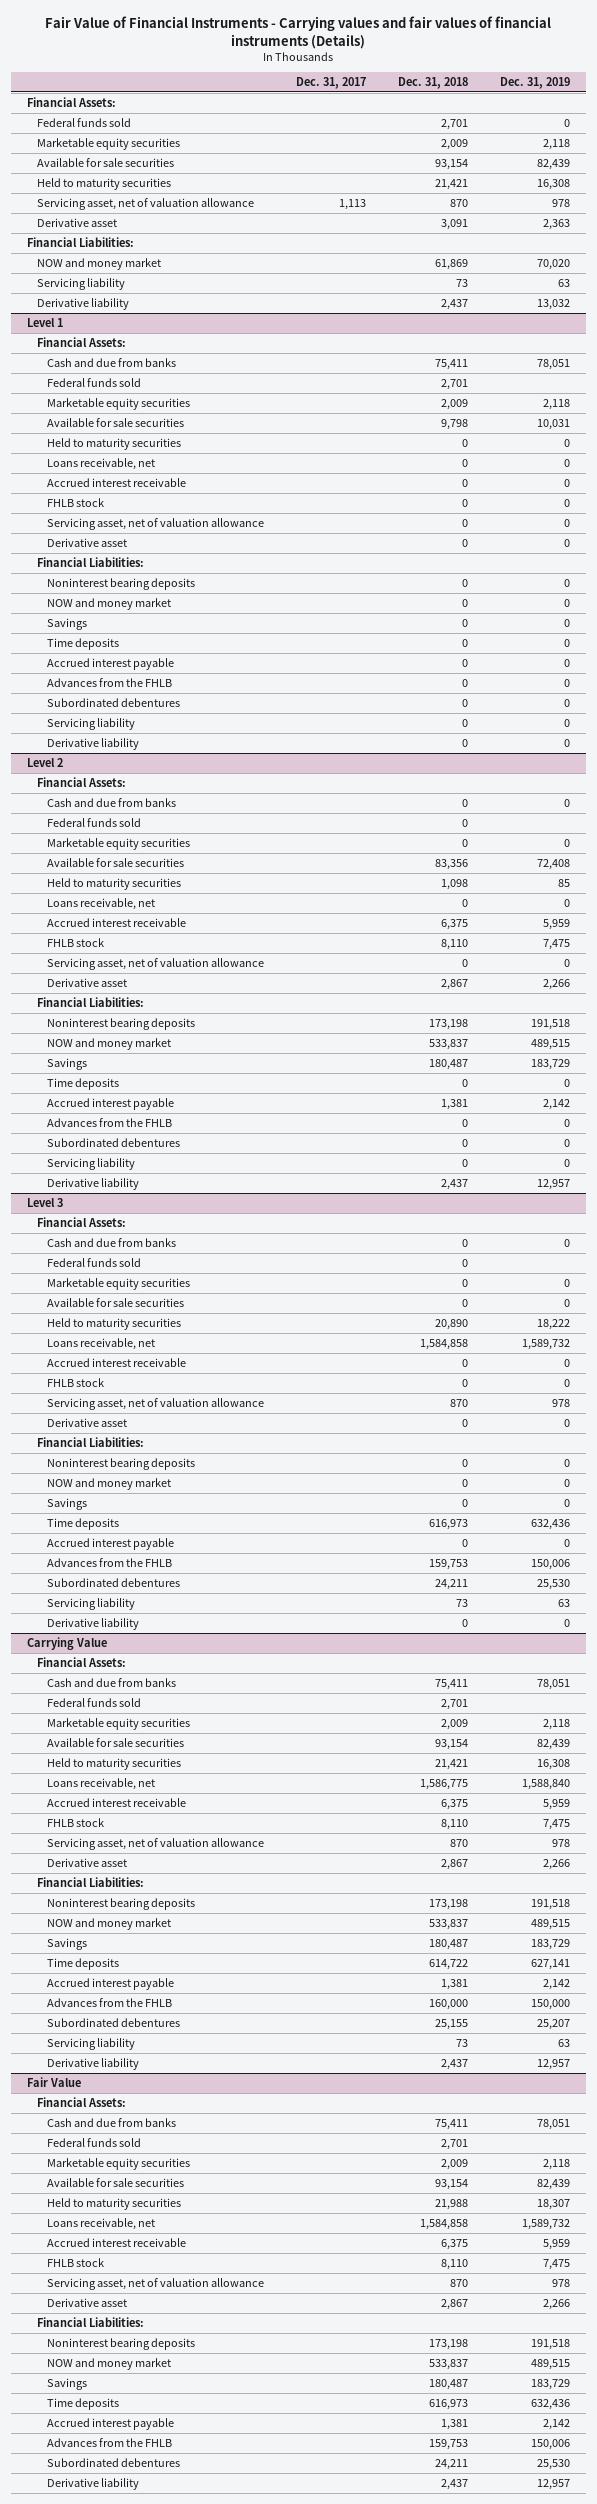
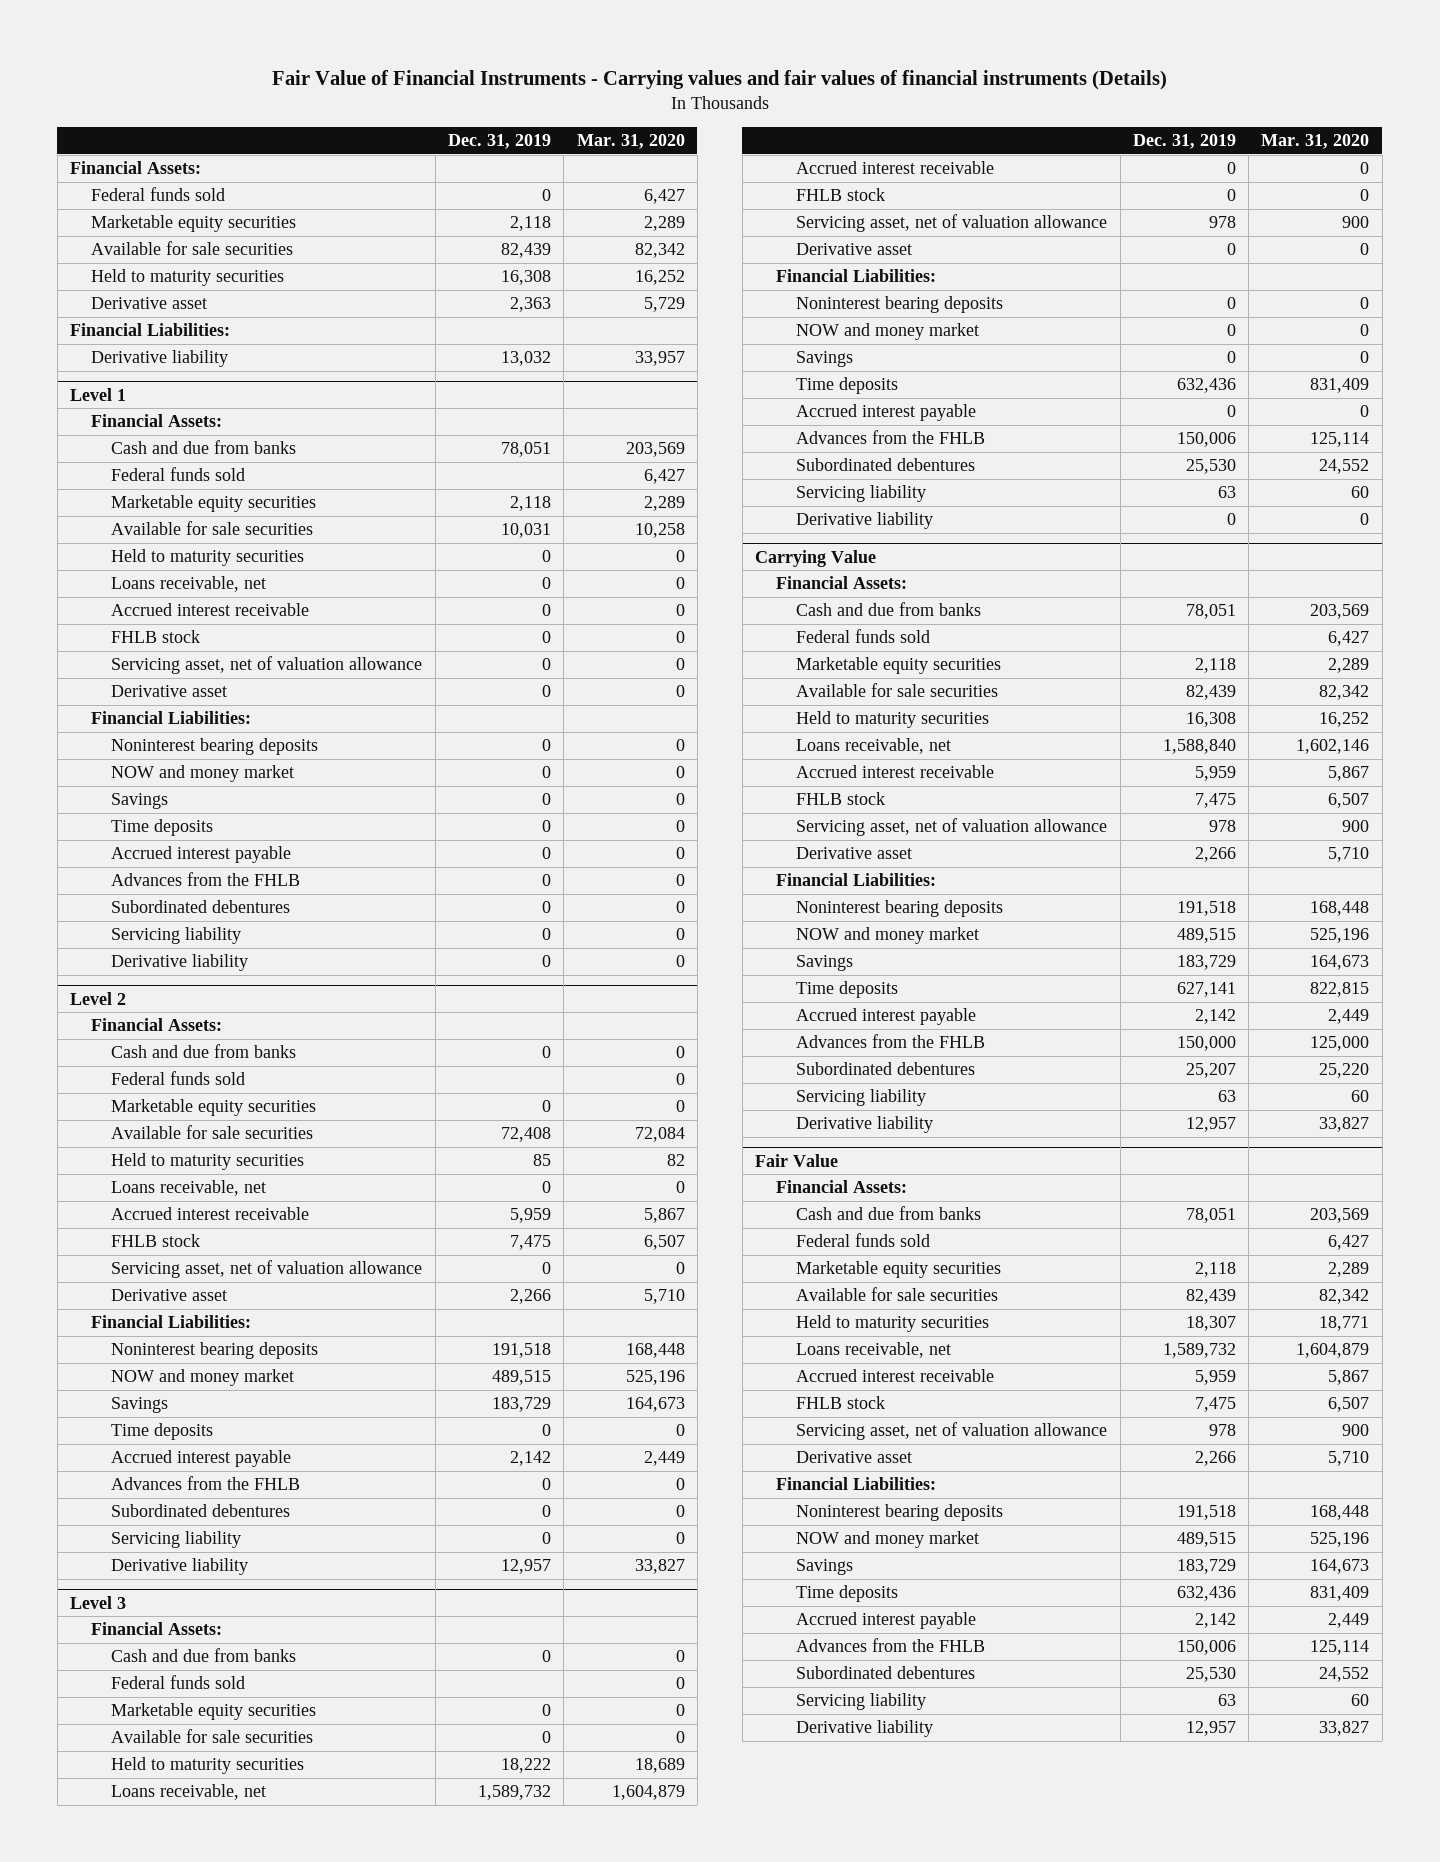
[296,76,367,89] Dec. 31, 2017 -> none
[397,76,468,89] Dec. 31, 2018 -> none
none -> [576,134,685,150] Mar. 31, 2020
[37,198,255,211] Servicing asset, net of valuation allowance -> none
[37,258,162,271] NOW and money market -> none
[37,278,126,291] Servicing liability -> none
none -> [796,1693,927,1711] Servicing liability

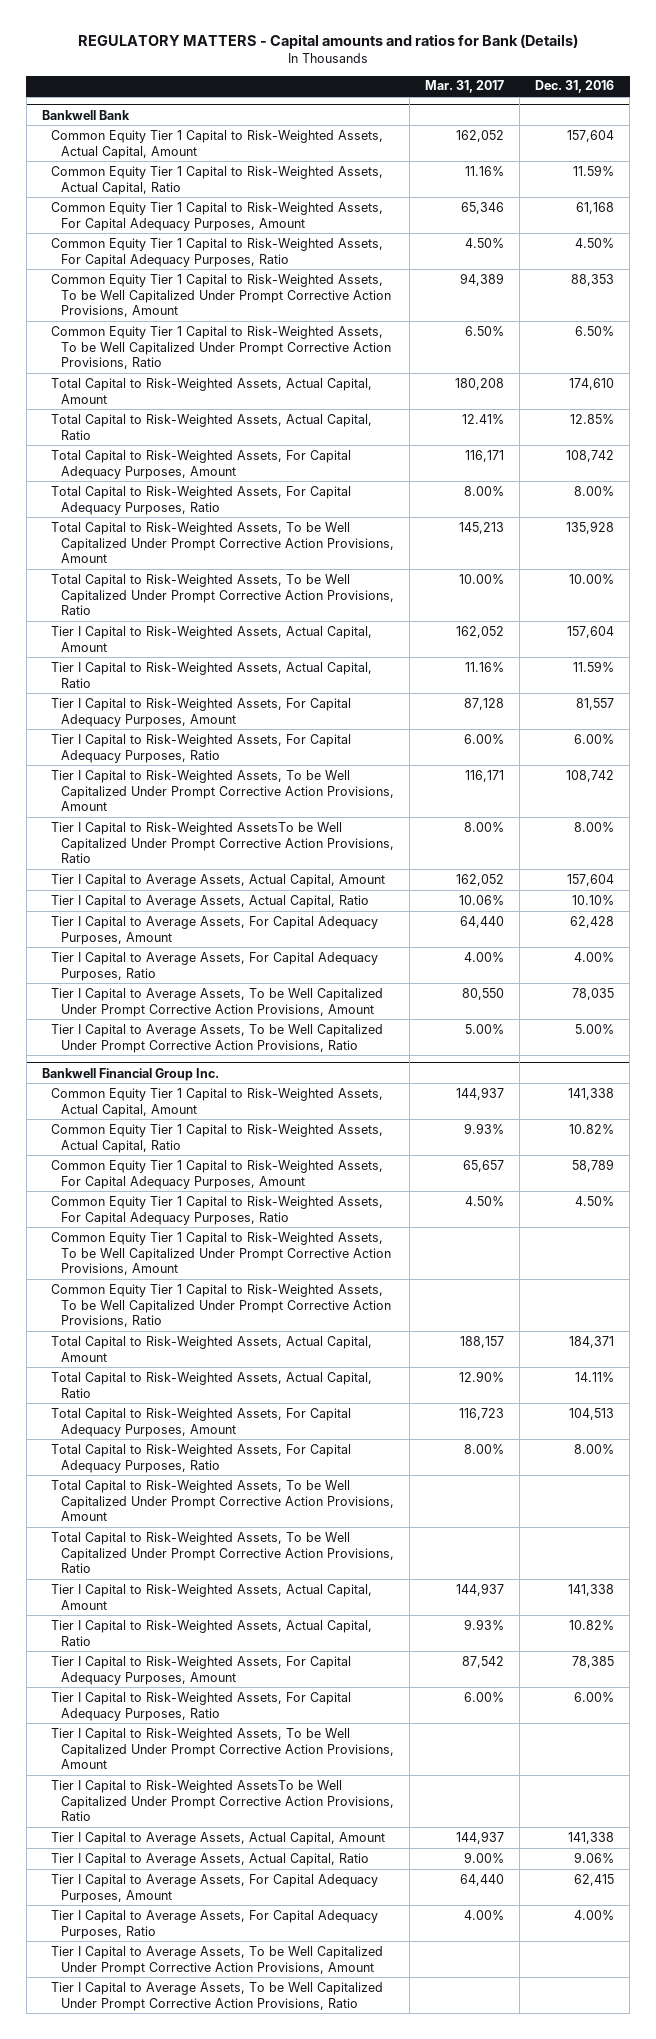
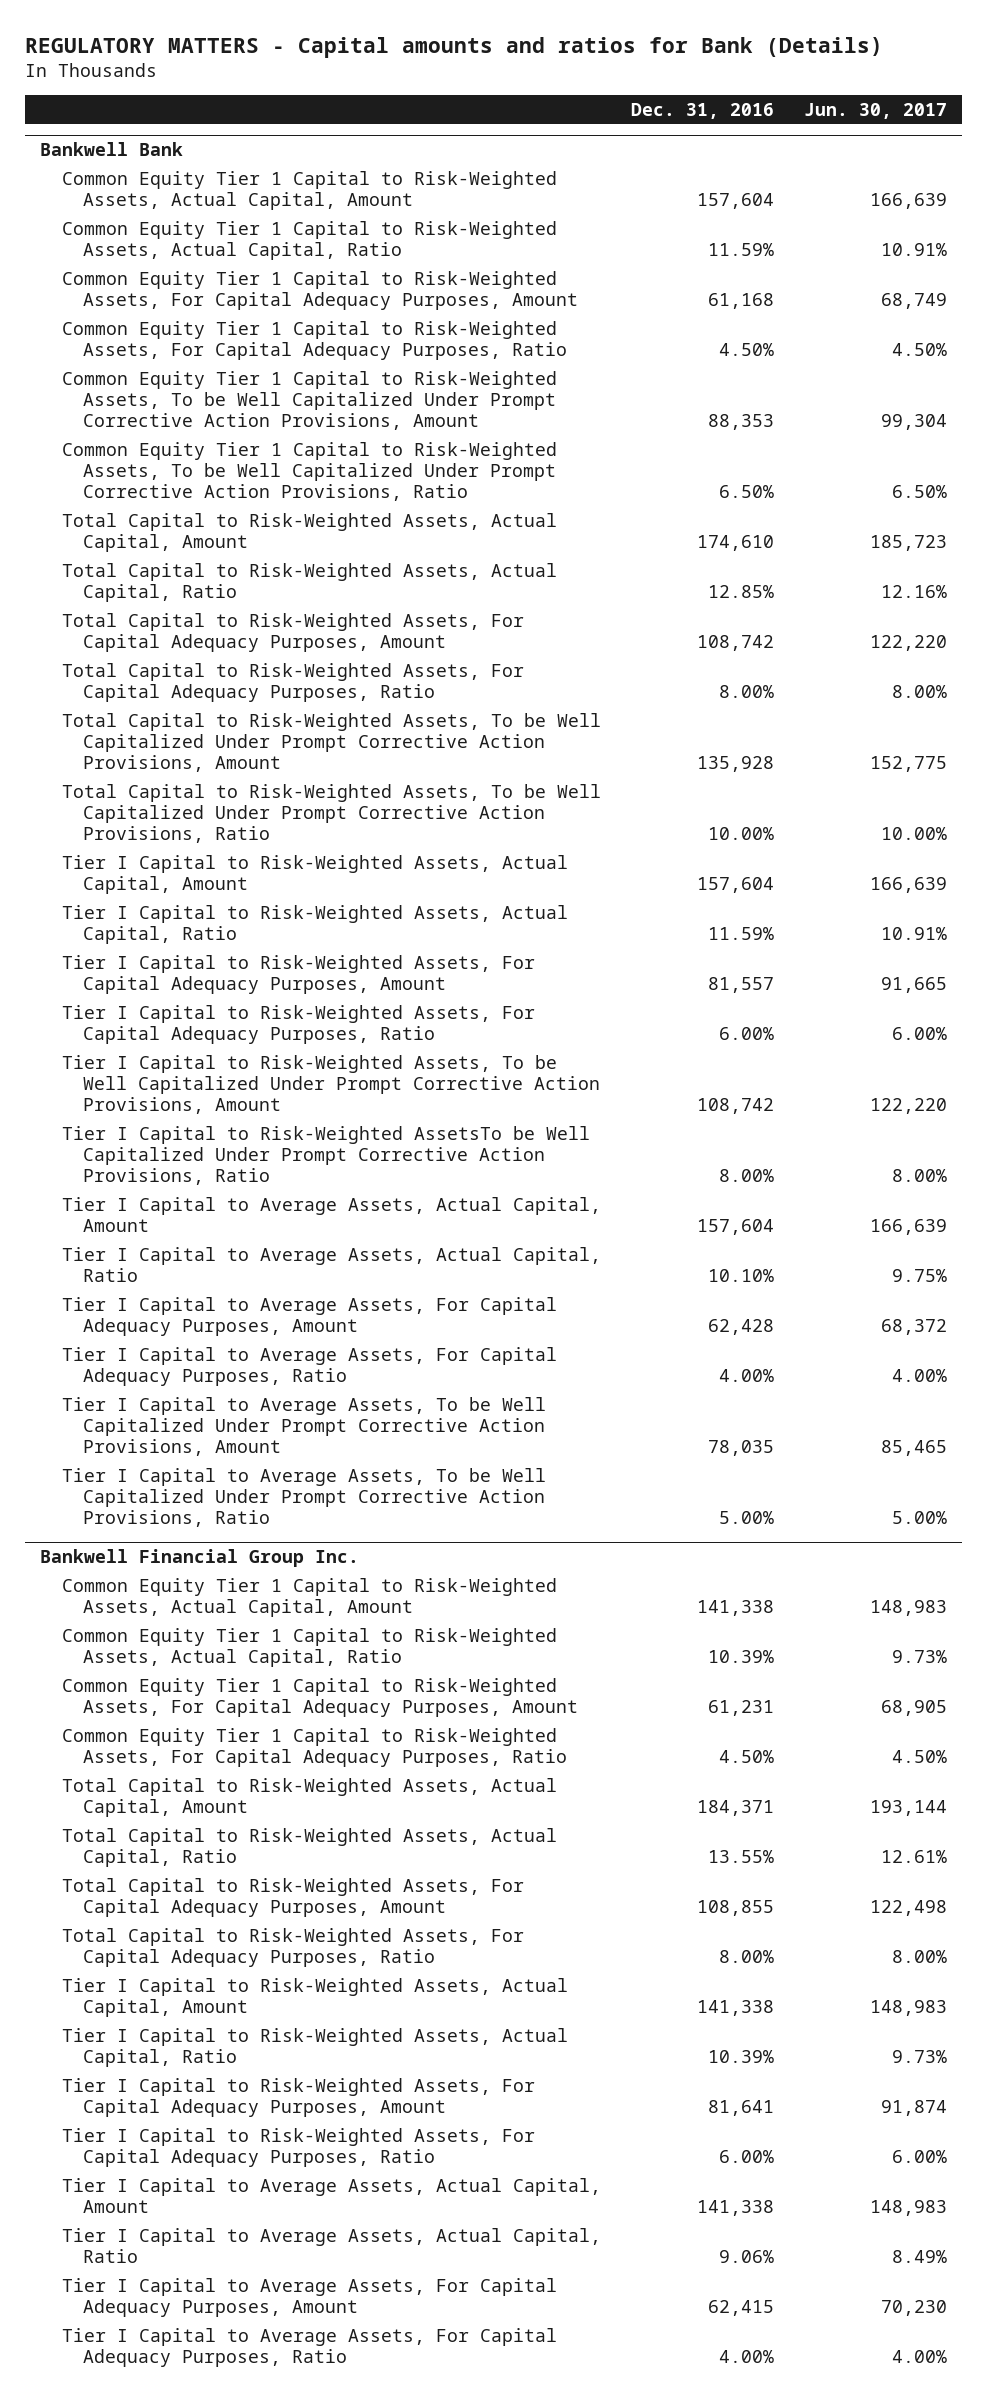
[425,80,505,94] Mar. 31, 2017 -> none
none -> [804,103,948,120] Jun. 30, 2017
[569,1123,615,1134] 10.82% -> [707,1649,774,1663] 10.39%
[572,1158,615,1172] 58,789 -> [707,1699,774,1716] 61,231
[51,1231,392,1276] Common Equity Tier 1 Capital to Risk-Weighted Assets, To be Well Capitalized Under Prompt Corrective Action Provisions, Amount -> none
[51,1283,392,1328] Common Equity Tier 1 Capital to Risk-Weighted Assets, To be Well Capitalized Under Prompt Corrective Action Provisions, Ratio -> none
[575,1371,615,1382] 14.11% -> [707,1849,774,1863] 13.55%
[569,1407,615,1420] 104,513 -> [696,1899,774,1916] 108,855
[51,1479,395,1522] Total Capital to Risk-Weighted Assets, To be Well Capitalized Under Prompt Corrective Action Provisions, Amount -> none
[51,1531,395,1574] Total Capital to Risk-Weighted Assets, To be Well Capitalized Under Prompt Corrective Action Provisions, Ratio -> none
[569,1619,615,1630] 10.82% -> [707,2049,774,2063] 10.39%
[572,1655,615,1668] 78,385 -> [707,2099,774,2116] 81,641
[51,1727,395,1770] Tier I Capital to Risk-Weighted Assets, To be Well Capitalized Under Prompt Corrective Action Provisions, Amount -> none
[51,1779,395,1822] Tier I Capital to Risk-Weighted AssetsTo be Well Capitalized Under Prompt Corrective Action Provisions, Ratio -> none
[51,1945,384,1975] Tier I Capital to Average Assets, To be Well Capitalized Under Prompt Corrective Action Provisions, Amount -> none
[51,1981,384,2011] Tier I Capital to Average Assets, To be Well Capitalized Under Prompt Corrective Action Provisions, Ratio -> none

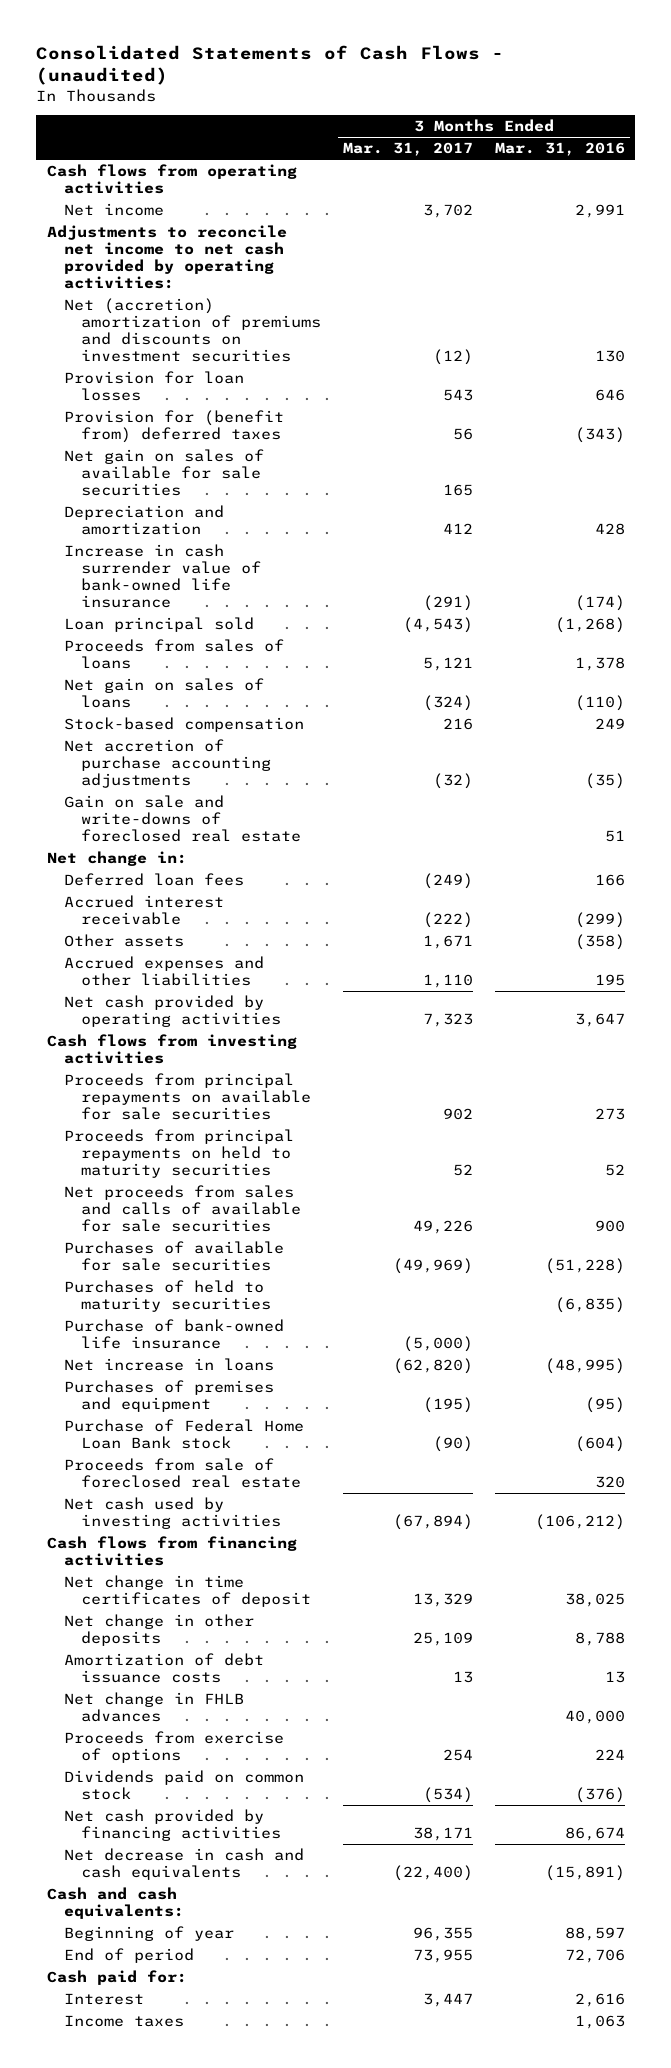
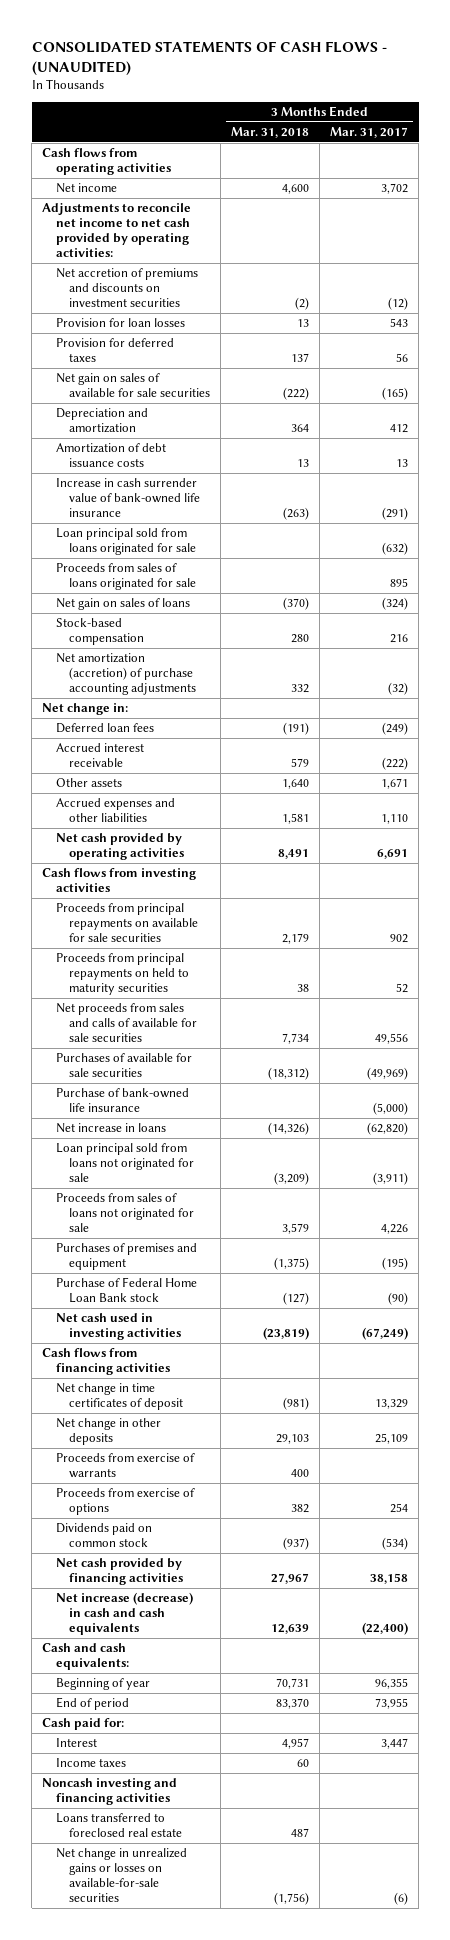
[36,44,505,86] Consolidated Statements of Cash Flows - (unaudited) -> [31,40,387,76] CONSOLIDATED STATEMENTS OF CASH FLOWS - (UNAUDITED)
[494,142,625,157] Mar. 31, 2016 -> none
none -> [231,126,310,138] Mar. 31, 2018
[64,298,322,363] Net (accretion) amortization of premiums and discounts on investment securities -> [55,268,198,308] Net accretion of premiums and discounts on investment securities
[64,410,285,444] Provision for (benefit from) deferred taxes -> [55,338,174,363] Provision for deferred taxes
[442,484,473,497] 165 -> [382,387,409,401] (165)
[64,1653,265,1684] Amortization of debt issuance costs -> [55,443,166,468] Amortization of debt issuance costs
[64,617,255,633] Loan principal sold -> [55,528,196,556] Loan principal sold from loans originated for sale
[402,617,473,634] (4,543) -> [382,542,409,556] (632)
[64,639,285,670] Proceeds from sales of loans -> [55,563,196,591] Proceeds from sales of loans originated for sale
[422,657,473,672] 5,121 -> [390,578,409,588] 895
[64,795,302,843] Gain on sale and write-downs of foreclosed real estate -> none
[64,739,272,789] Net accretion of purchase accounting adjustments -> [55,653,196,696] Net amortization (accretion) of purchase accounting adjustments
[422,1013,473,1028] 7,323 -> [377,849,409,860] 6,691
[412,1220,473,1235] 49,226 -> [375,1033,409,1045] 49,556
[64,1280,272,1313] Purchases of held to maturity securities -> none
none -> [55,1143,194,1183] Loan principal sold from loans not originated for sale
none -> [55,1193,194,1233] Proceeds from sales of loans not originated for sale
[64,1458,302,1489] Proceeds from sale of foreclosed real estate -> none
[64,1497,282,1530] Net cash used by investing activities -> [55,1313,181,1341] Net cash used in investing activities
[392,1514,473,1531] (67,894) -> [362,1327,409,1341] (67,249)
[64,1692,245,1723] Net change in FHLB advances -> none
none -> [55,1453,195,1479] Proceeds from exercise of warrants
[412,1827,473,1842] 38,171 -> [370,1573,409,1585] 38,158
[64,1848,305,1881] Net decrease in cash and cash equivalents -> [55,1592,193,1636] Net increase (decrease) in cash and cash equivalents
none -> [42,1778,178,1806] Noncash investing and financing activities
none -> [55,1813,182,1838] Loans transferred to foreclosed real estate
none -> [55,1848,187,1903] Net change in unrealized gains or losses on available-for-sale securities

